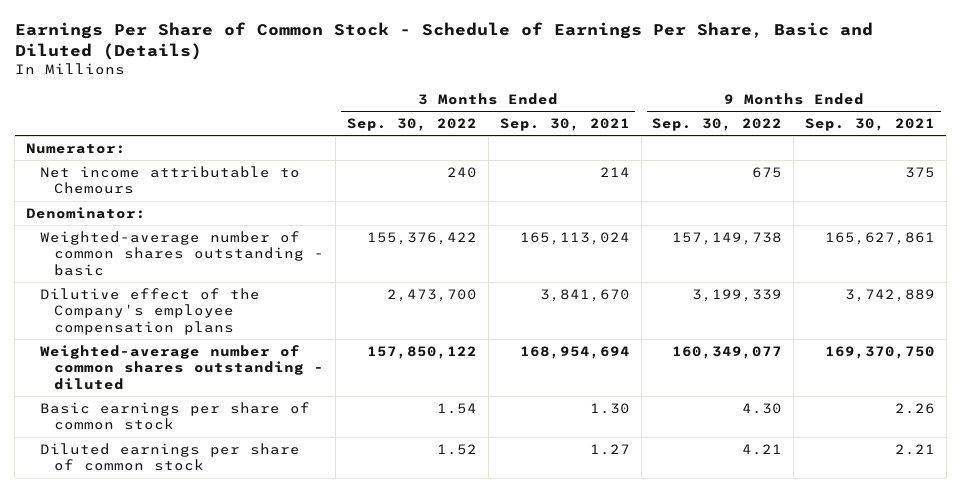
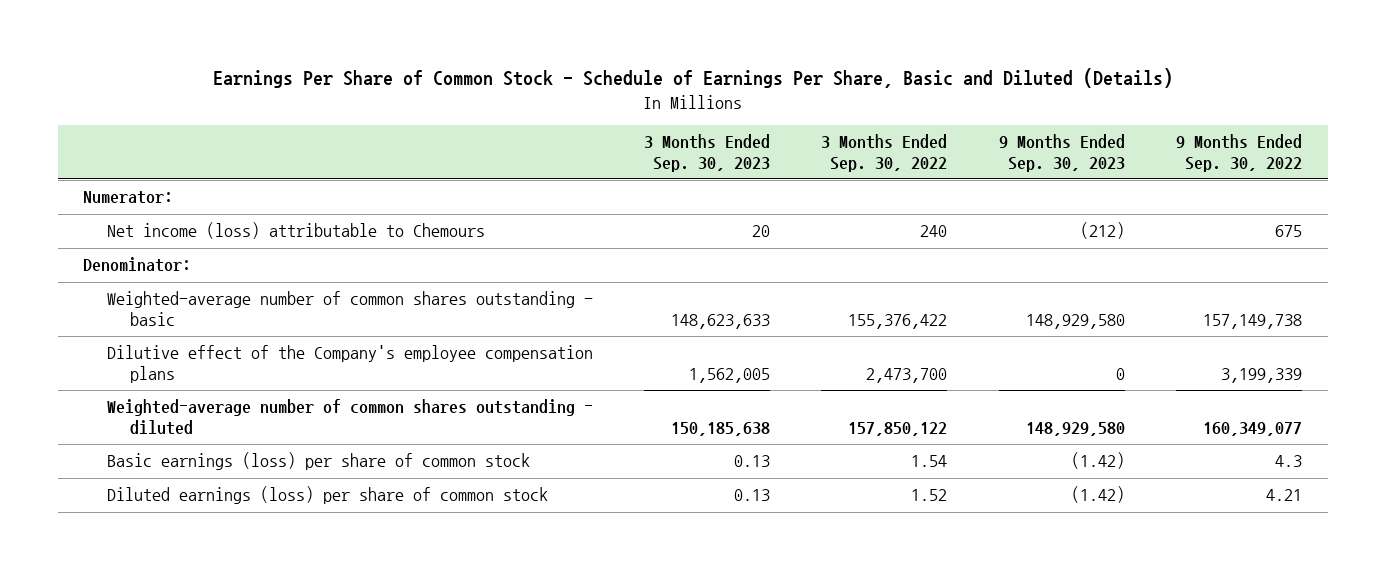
[499,117,630,131] Sep. 30, 2021 -> none
[805,117,936,131] Sep. 30, 2021 -> none
none -> [644,134,771,172] 3 Months Ended Sep. 30, 2023
none -> [998,134,1125,172] 9 Months Ended Sep. 30, 2023
[40,165,301,195] Net income attributable to Chemours -> [106,222,485,240] Net income (loss) attributable to Chemours
[40,401,311,431] Basic earnings per share of common stock -> [106,452,530,471] Basic earnings (loss) per share of common stock
[742,402,783,414] 4.30 -> [1275,455,1303,468] 4.3
[40,442,301,472] Diluted earnings per share of common stock -> [106,486,548,505] Diluted earnings (loss) per share of common stock

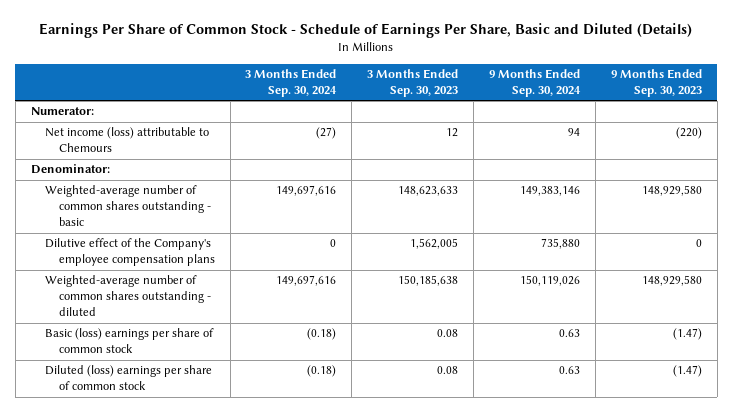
[821,134,948,172] 3 Months Ended Sep. 30, 2022 -> none
[1176,134,1303,172] 9 Months Ended Sep. 30, 2022 -> none
none -> [245,69,338,98] 3 Months Ended Sep. 30, 2024
none -> [489,69,582,98] 9 Months Ended Sep. 30, 2024
[752,225,771,238] 20 -> [446,128,459,138] 12
[1079,222,1125,240] (212) -> [675,127,702,140] (220)
[106,452,530,471] Basic earnings (loss) per share of common stock -> [44,328,214,354] Basic (loss) earnings per share of common stock
[734,455,771,468] 0.13 -> [437,329,459,338] 0.08
[1070,452,1125,470] (1.42) -> [672,328,702,341] (1.47)
[106,486,548,505] Diluted earnings (loss) per share of common stock -> [44,365,212,391] Diluted (loss) earnings per share of common stock
[734,489,771,502] 0.13 -> [437,366,459,375] 0.08
[1070,486,1125,504] (1.42) -> [672,365,702,378] (1.47)

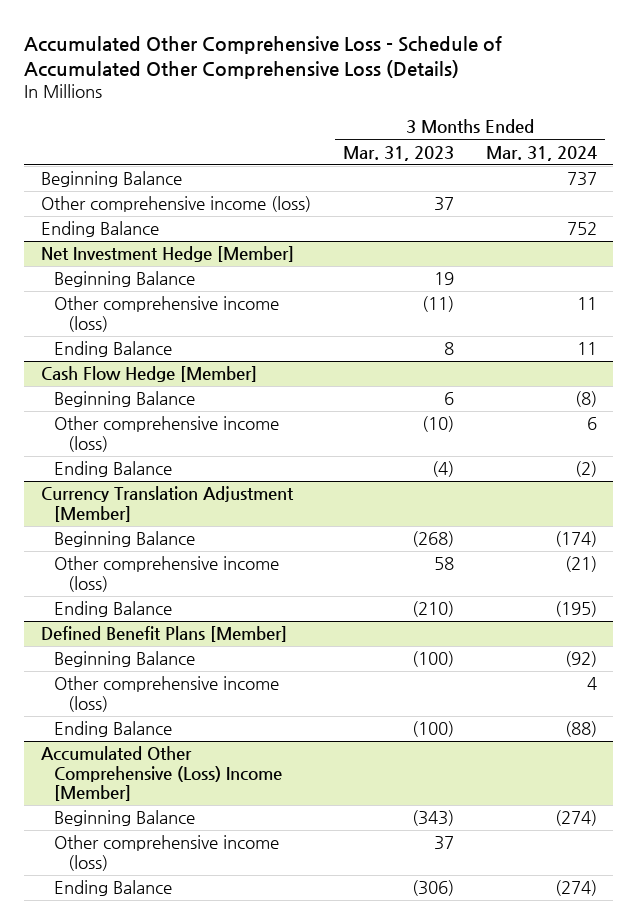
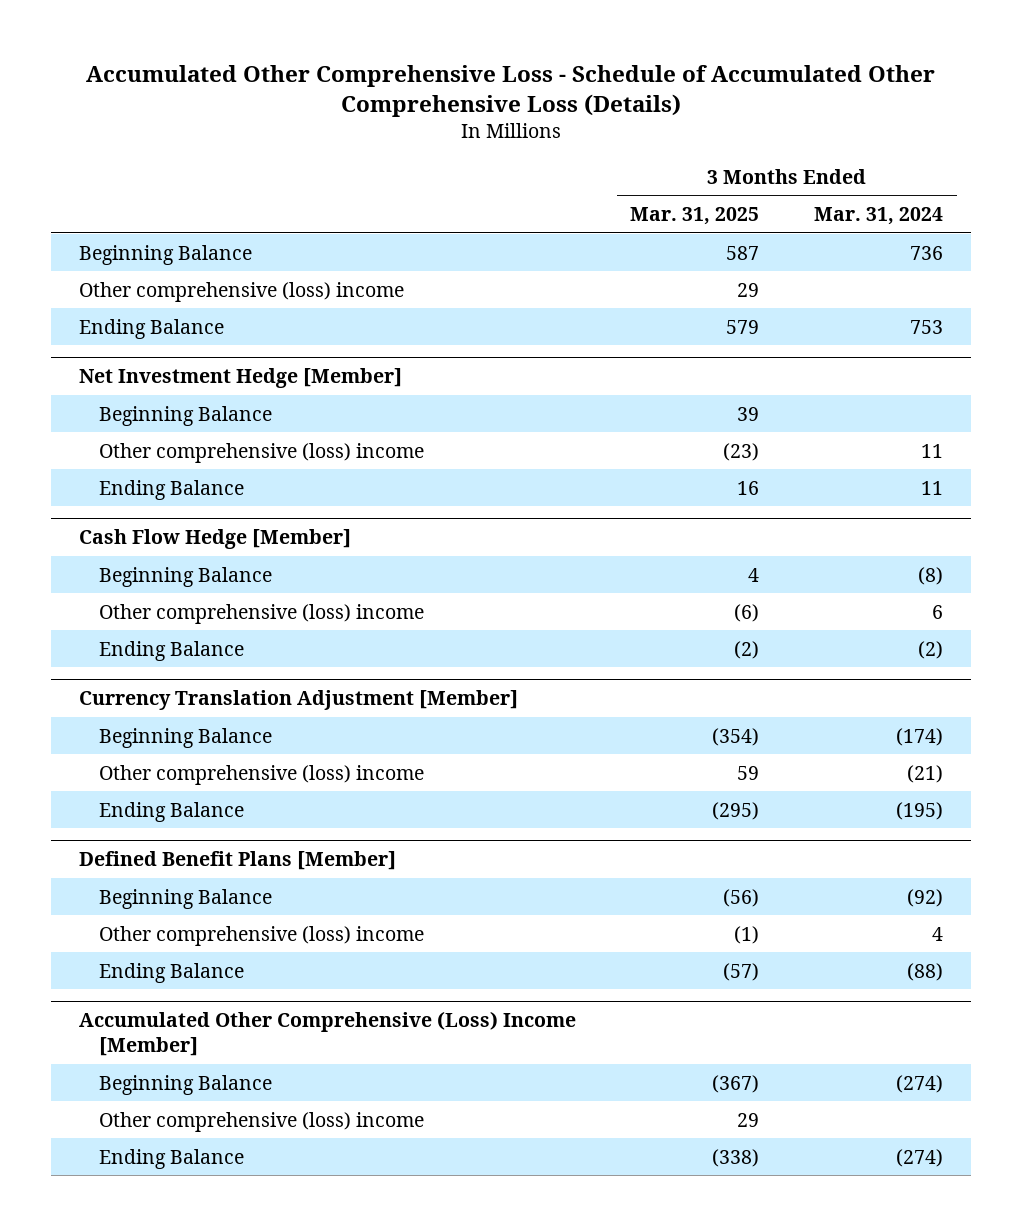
[342,145,454,161] Mar. 31, 2023 -> none
none -> [630,206,760,225] Mar. 31, 2025
[566,172,597,187] 737 -> [910,245,944,260] 736
[40,196,311,213] Other comprehensive income (loss) -> [78,281,404,302] Other comprehensive (loss) income
[566,222,597,236] 752 -> [910,319,944,334] 753
[54,296,280,332] Other comprehensive income (loss) -> [99,442,425,463] Other comprehensive (loss) income
[54,416,280,452] Other comprehensive income (loss) -> [99,603,425,624] Other comprehensive (loss) income
[54,556,280,592] Other comprehensive income (loss) -> [99,764,425,785] Other comprehensive (loss) income
[54,676,280,712] Other comprehensive income (loss) -> [99,925,425,946] Other comprehensive (loss) income
[54,835,280,871] Other comprehensive income (loss) -> [99,1111,425,1132] Other comprehensive (loss) income

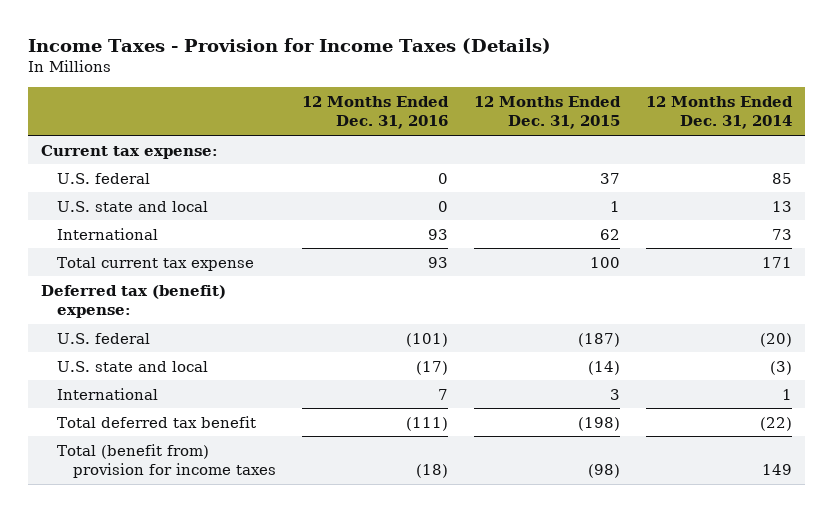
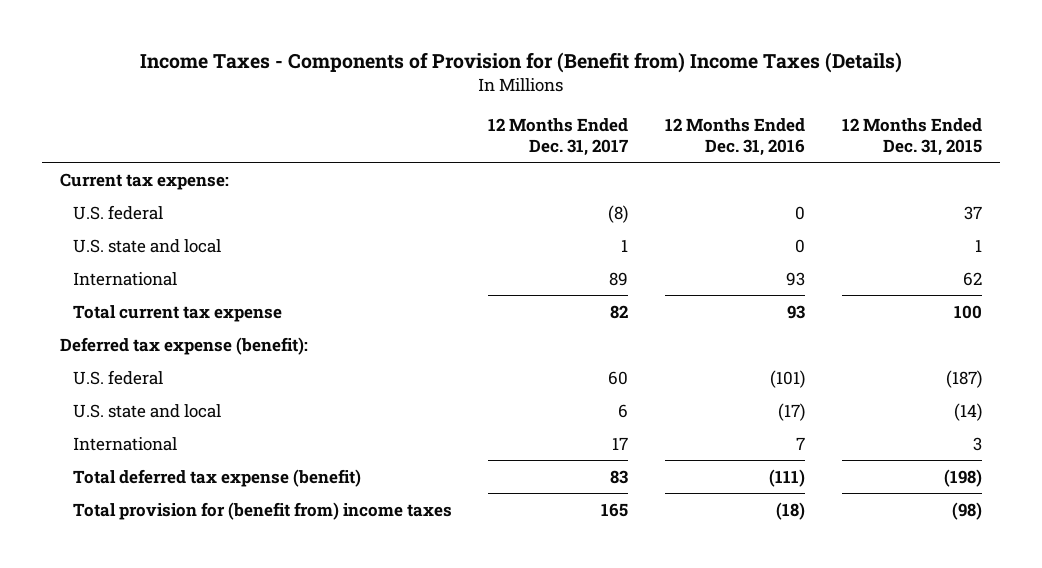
[28,37,552,54] Income Taxes - Provision for Income Taxes (Details) -> [139,52,902,74] Income Taxes - Components of Provision for (Benefit from) Income Taxes (Details)
[646,96,794,130] 12 Months Ended Dec. 31, 2014 -> none
none -> [488,118,629,157] 12 Months Ended Dec. 31, 2017
[41,284,227,319] Deferred tax (benefit) expense: -> [59,336,308,355] Deferred tax expense (benefit):
[57,415,257,428] Total deferred tax benefit -> [72,468,361,487] Total deferred tax expense (benefit)
[57,443,276,479] Total (benefit from) provision for income taxes -> [72,501,452,520] Total provision for (benefit from) income taxes

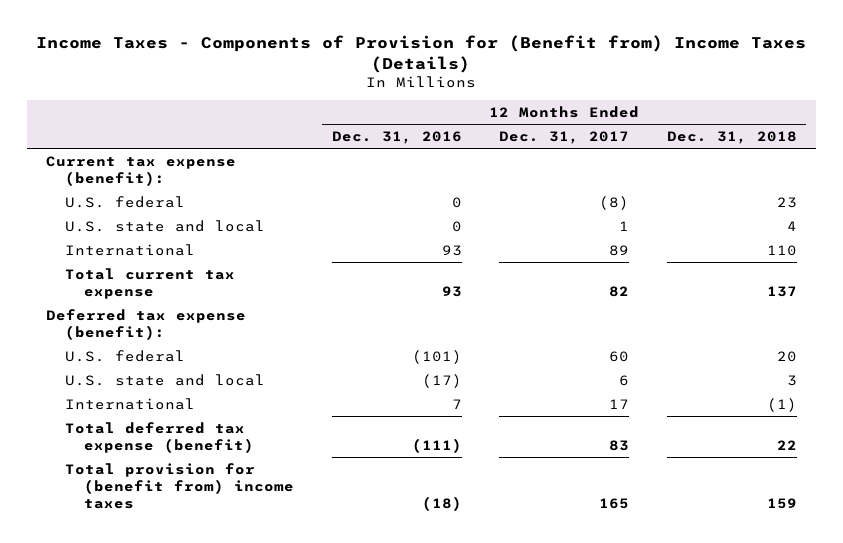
[841,118,982,157] 12 Months Ended Dec. 31, 2015 -> none
none -> [666,130,797,144] Dec. 31, 2018
[59,172,229,190] Current tax expense: -> [45,155,236,187] Current tax expense (benefit):

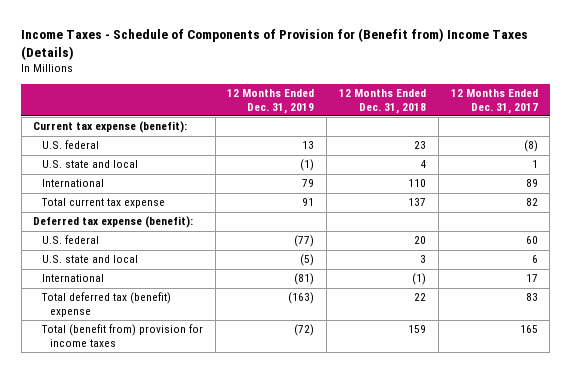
[36,34,807,73] Income Taxes - Components of Provision for (Benefit from) Income Taxes (Details) -> [21,27,529,60] Income Taxes - Schedule of Components of Provision for (Benefit from) Income Taxes (Details)
[331,130,462,144] Dec. 31, 2016 -> none
none -> [227,89,315,114] 12 Months Ended Dec. 31, 2019
[64,421,254,454] Total deferred tax expense (benefit) -> [40,292,171,317] Total deferred tax (benefit) expense
[64,462,294,510] Total provision for (benefit from) income taxes -> [40,324,203,347] Total (benefit from) provision for income taxes

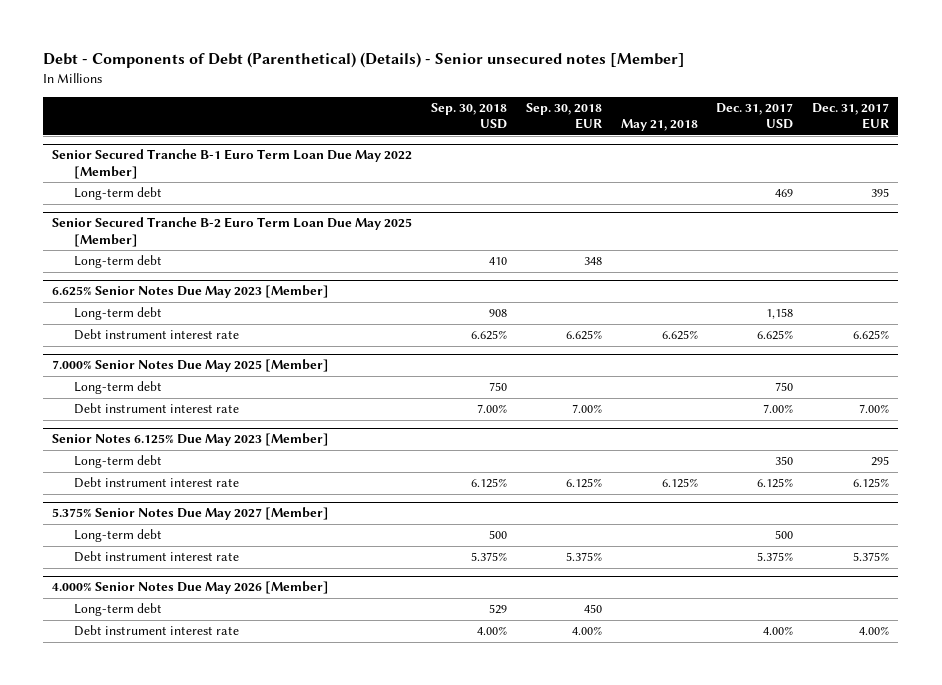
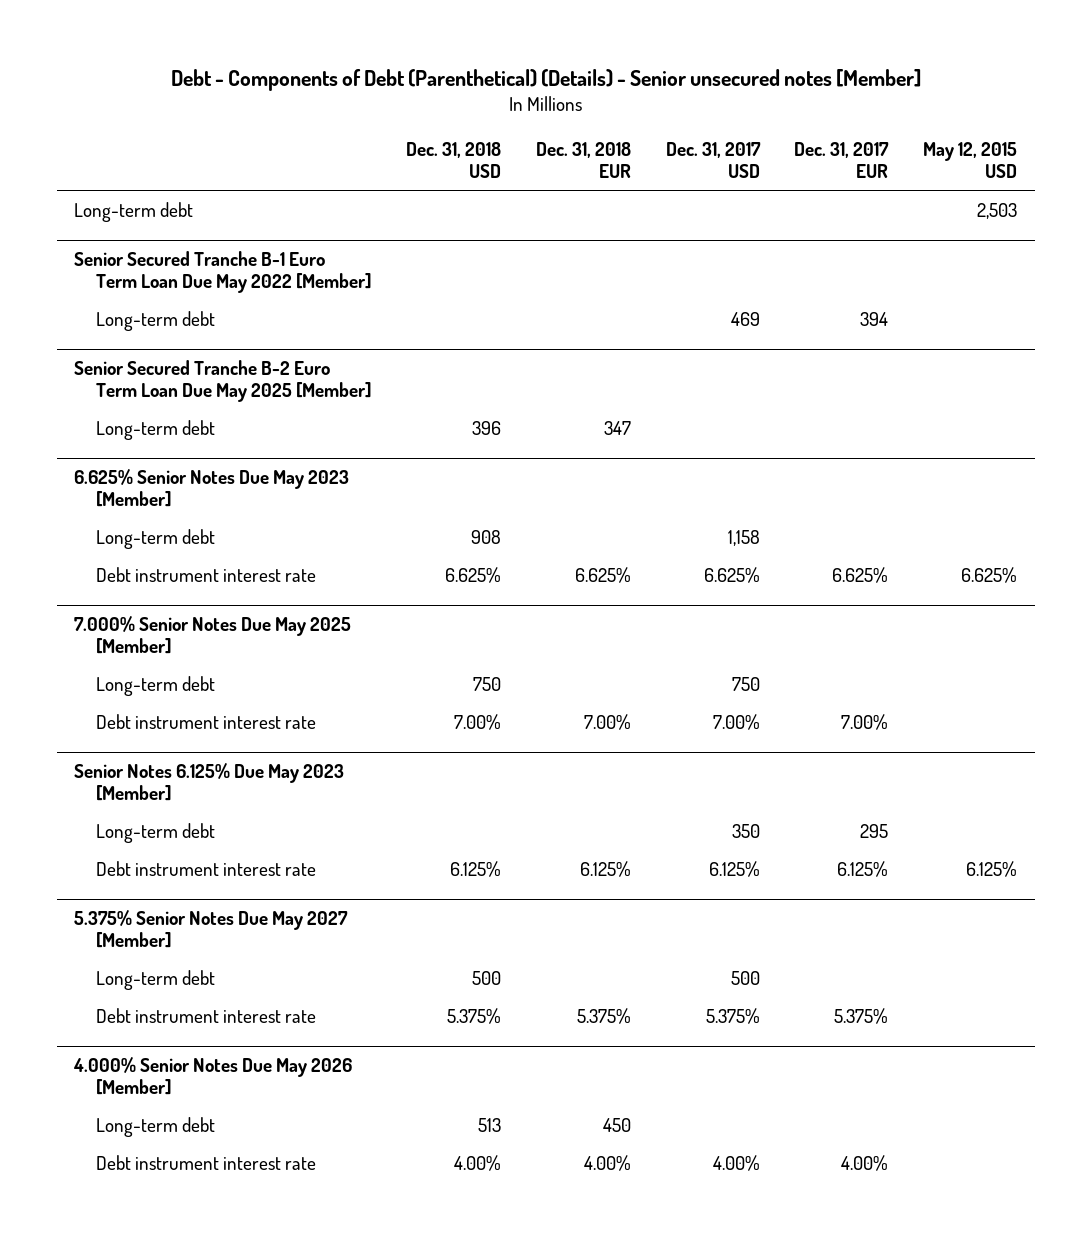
[431,103,508,130] Sep. 30, 2018 USD -> none
[525,103,602,130] Sep. 30, 2018 EUR -> none
[620,119,698,132] May 21, 2018 -> none
none -> [406,141,502,179] Dec. 31, 2018 USD
none -> [536,141,632,179] Dec. 31, 2018 EUR
none -> [923,141,1018,179] May 12, 2015 USD
none -> [74,201,194,222] Long-term debt
[871,188,890,198] 395 -> [860,311,889,326] 394

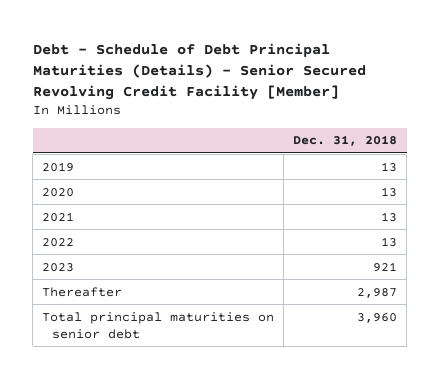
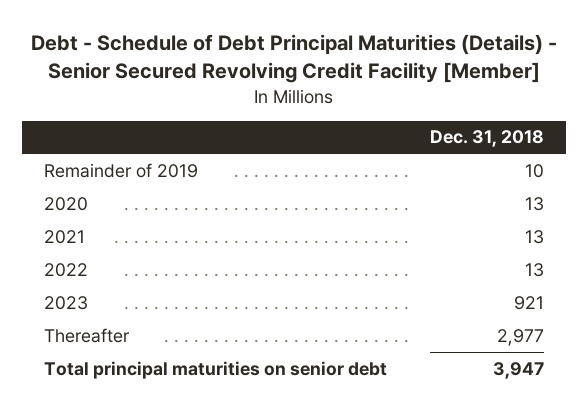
[42,161,75,172] 2019 -> none
none -> [44,162,199,178] Remainder of 2019
[357,287,398,298] 2,987 -> [497,328,545,346] 2,977
[357,312,398,323] 3,960 -> [493,361,545,379] 3,947

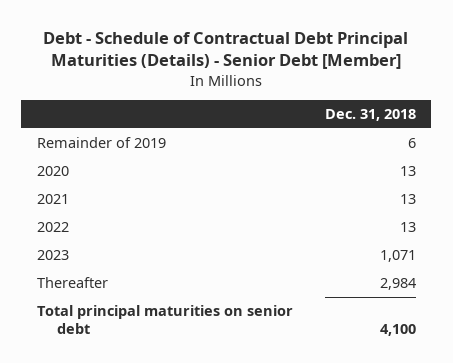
[31,34,558,84] Debt - Schedule of Debt Principal Maturities (Details) - Senior Secured Revolving Credit Facility [Member] -> [43,31,409,70] Debt - Schedule of Contractual Debt Principal Maturities (Details) - Senior Debt [Member]
[525,163,545,178] 10 -> [407,137,416,148] 6
[514,295,545,310] 921 -> [379,249,416,262] 1,071
[497,328,545,346] 2,977 -> [379,277,416,290] 2,984
[493,361,545,379] 3,947 -> [379,323,416,336] 4,100

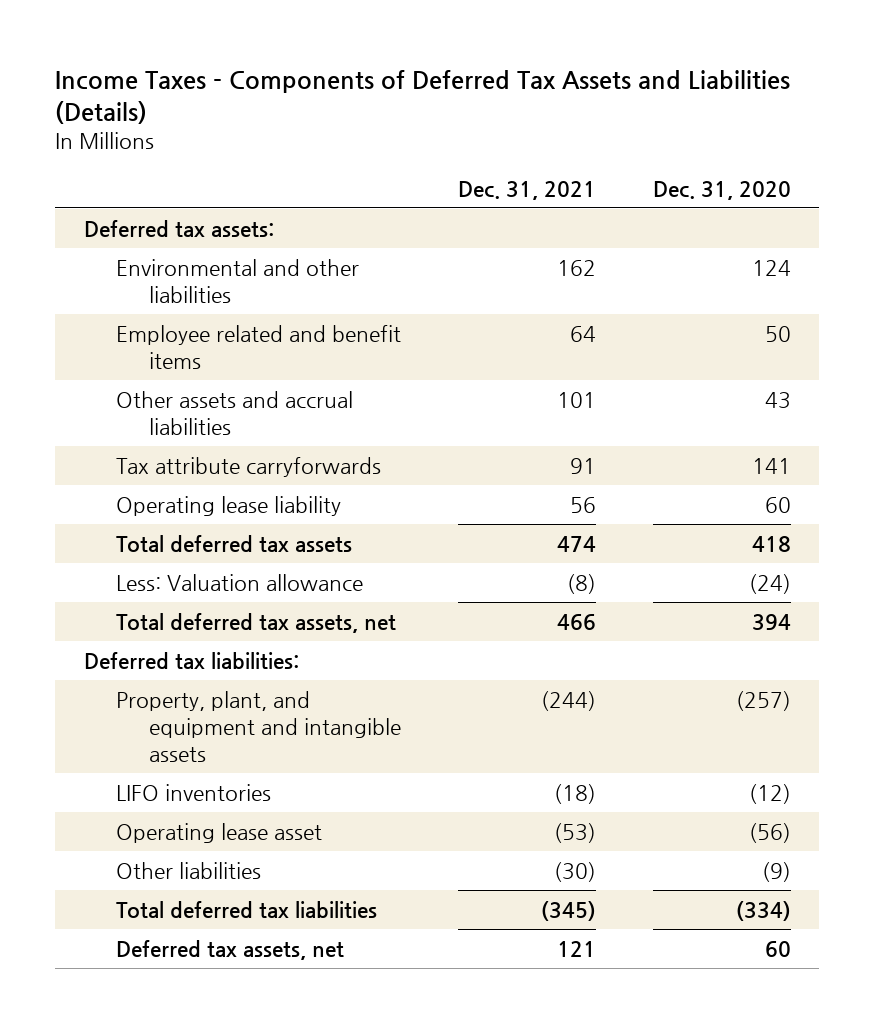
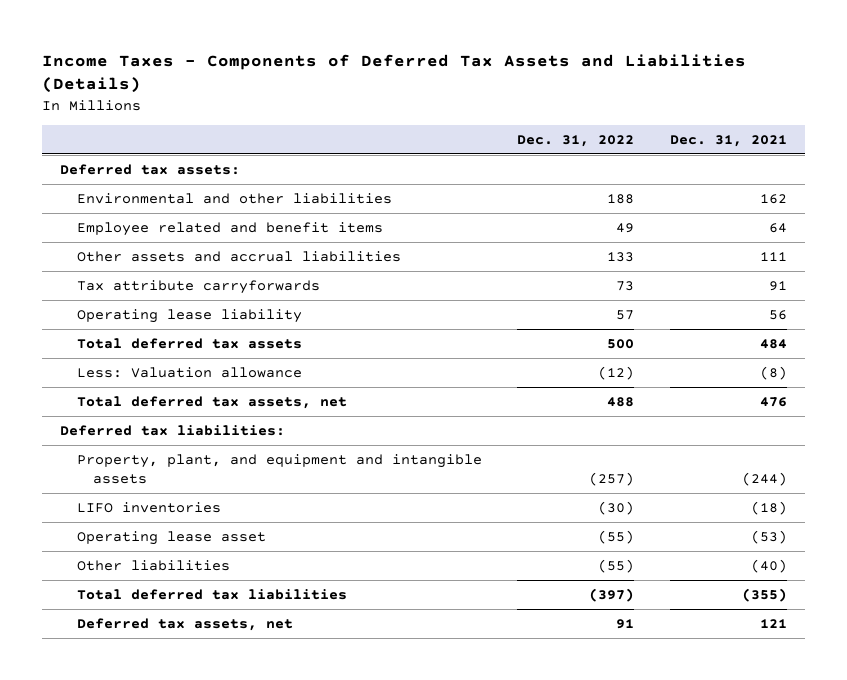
[652,180,791,200] Dec. 31, 2020 -> none
none -> [517,134,635,147] Dec. 31, 2022
[556,391,596,408] 101 -> [759,251,787,261] 111
[556,535,596,552] 474 -> [759,338,787,349] 484
[556,613,596,630] 466 -> [759,396,787,407] 476
[553,861,596,882] (30) -> [750,558,787,573] (40)
[540,900,596,921] (345) -> [741,587,787,602] (355)

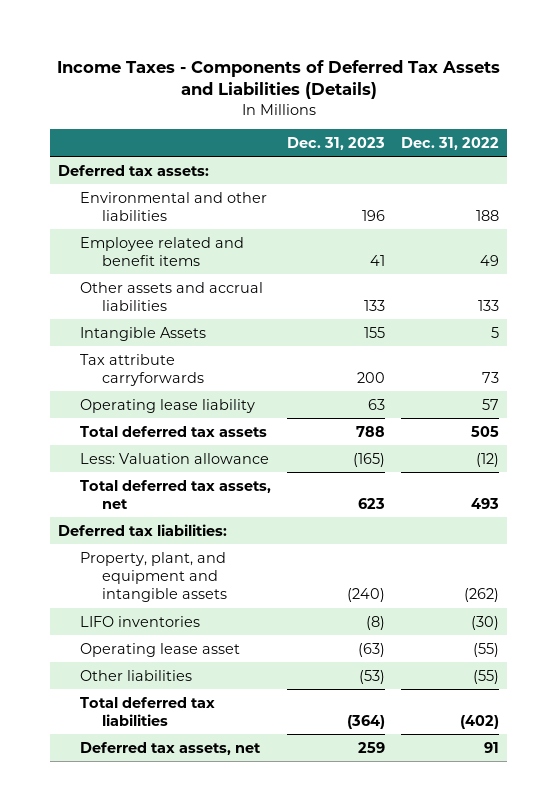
[669,134,787,147] Dec. 31, 2021 -> none
none -> [287,136,386,150] Dec. 31, 2023
none -> [80,326,207,341] Intangible Assets
[607,338,635,349] 500 -> [471,425,500,437] 505
[607,396,635,407] 488 -> [471,497,500,509] 493
[589,472,635,487] (257) -> [464,588,500,603] (262)
[589,587,635,602] (397) -> [460,714,500,729] (402)

